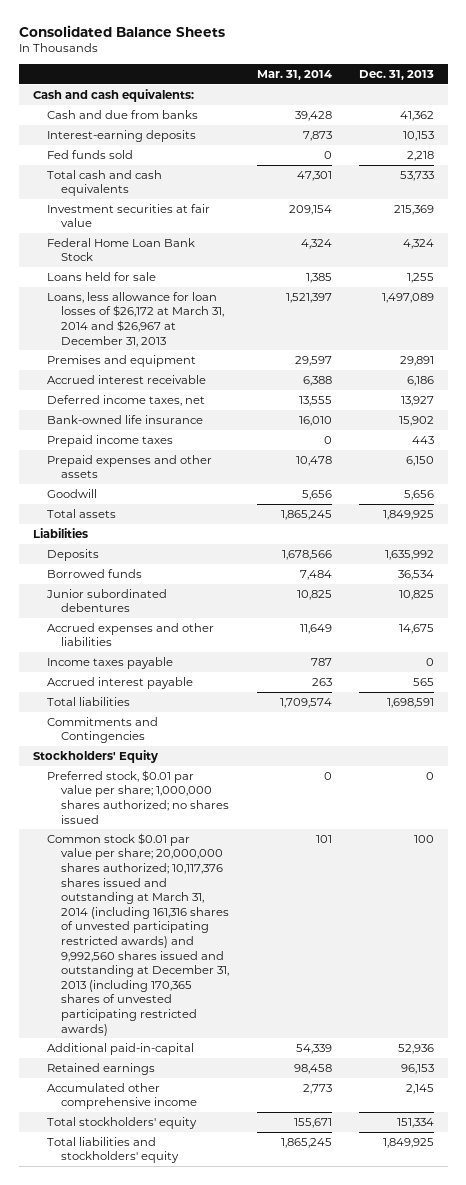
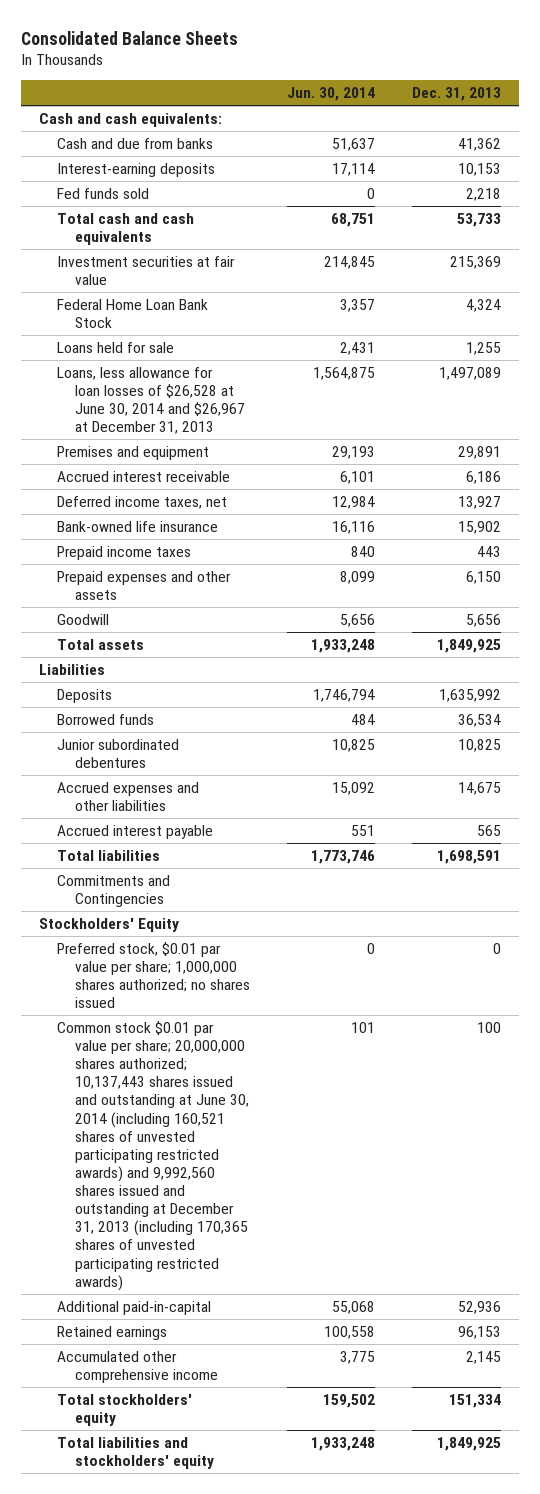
[256,69,332,80] Mar. 31, 2014 -> none
none -> [286,87,375,102] Jun. 30, 2014
[46,291,225,347] Loans, less allowance for loan losses of $26,172 at March 31, 2014 and $26,967 at December 31, 2013 -> [57,366,246,435] Loans, less allowance for loan losses of $26,528 at June 30, 2014 and $26,967 at December 31, 2013
[46,656,173,669] Income taxes payable -> none
[46,832,230,1036] Common stock $0.01 par value per share; 20,000,000 shares authorized; 10,117,376 shares issued and outstanding at March 31, 2014 (including 161,316 shares of unvested participating restricted awards) and 9,992,560 shares issued and outstanding at December 31, 2013 (including 170,365 shares of unvested participating restricted awards) -> [57,1020,250,1291] Common stock $0.01 par value per share; 20,000,000 shares authorized; 10,137,443 shares issued and outstanding at June 30, 2014 (including 160,521 shares of unvested participating restricted awards) and 9,992,560 shares issued and outstanding at December 31, 2013 (including 170,365 shares of unvested participating restricted awards)

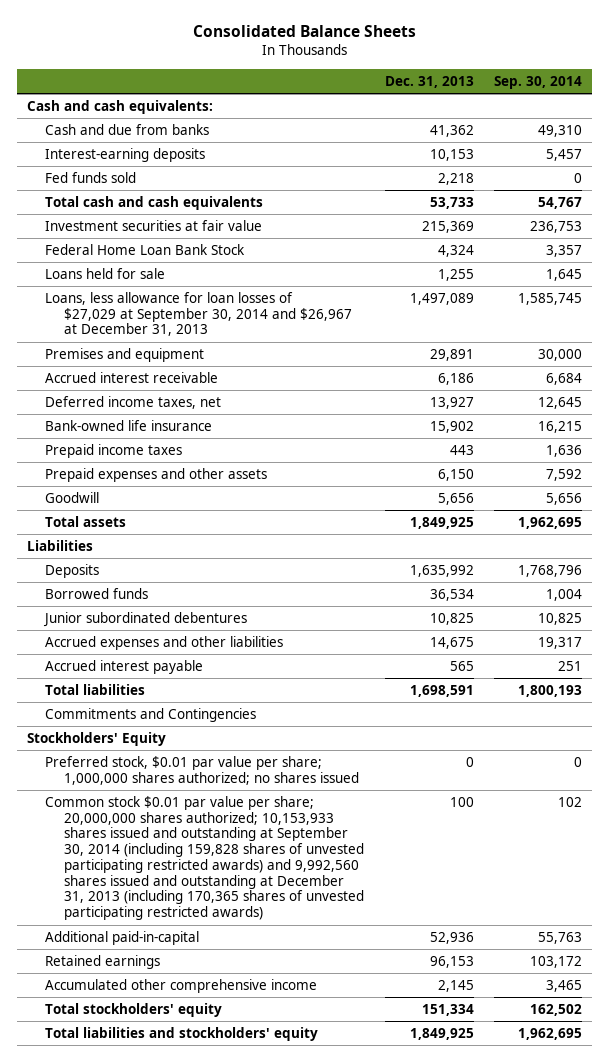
[286,87,375,102] Jun. 30, 2014 -> none
none -> [494,75,583,89] Sep. 30, 2014
[57,366,246,435] Loans, less allowance for loan losses of $26,528 at June 30, 2014 and $26,967 at December 31, 2013 -> [45,292,353,337] Loans, less allowance for loan losses of $27,029 at September 30, 2014 and $26,967 at December 31, 2013
[57,1020,250,1291] Common stock $0.01 par value per share; 20,000,000 shares authorized; 10,137,443 shares issued and outstanding at June 30, 2014 (including 160,521 shares of unvested participating restricted awards) and 9,992,560 shares issued and outstanding at December 31, 2013 (including 170,365 shares of unvested participating restricted awards) -> [45,796,365,921] Common stock $0.01 par value per share; 20,000,000 shares authorized; 10,153,933 shares issued and outstanding at September 30, 2014 (including 159,828 shares of unvested participating restricted awards) and 9,992,560 shares issued and outstanding at December 31, 2013 (including 170,365 shares of unvested participating restricted awards)

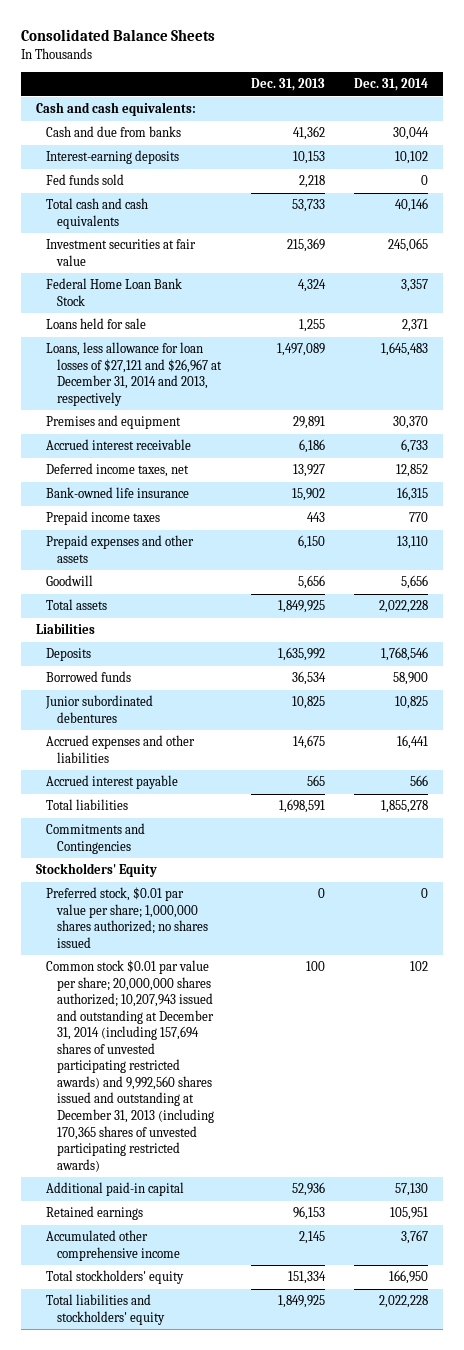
[494,75,583,89] Sep. 30, 2014 -> none
none -> [354,78,429,92] Dec. 31, 2014
[45,292,353,337] Loans, less allowance for loan losses of $27,029 at September 30, 2014 and $26,967 at December 31, 2013 -> [46,342,223,406] Loans, less allowance for loan losses of $27,121 and $26,967 at December 31, 2014 and 2013, respectively
[45,796,365,921] Common stock $0.01 par value per share; 20,000,000 shares authorized; 10,153,933 shares issued and outstanding at September 30, 2014 (including 159,828 shares of unvested participating restricted awards) and 9,992,560 shares issued and outstanding at December 31, 2013 (including 170,365 shares of unvested participating restricted awards) -> [46,960,215,1172] Common stock $0.01 par value per share; 20,000,000 shares authorized; 10,207,943 issued and outstanding at December 31, 2014 (including 157,694 shares of unvested participating restricted awards) and 9,992,560 shares issued and outstanding at December 31, 2013 (including 170,365 shares of unvested participating restricted awards)
[45,931,200,946] Additional paid-in-capital -> [46,1182,185,1197] Additional paid-in capital

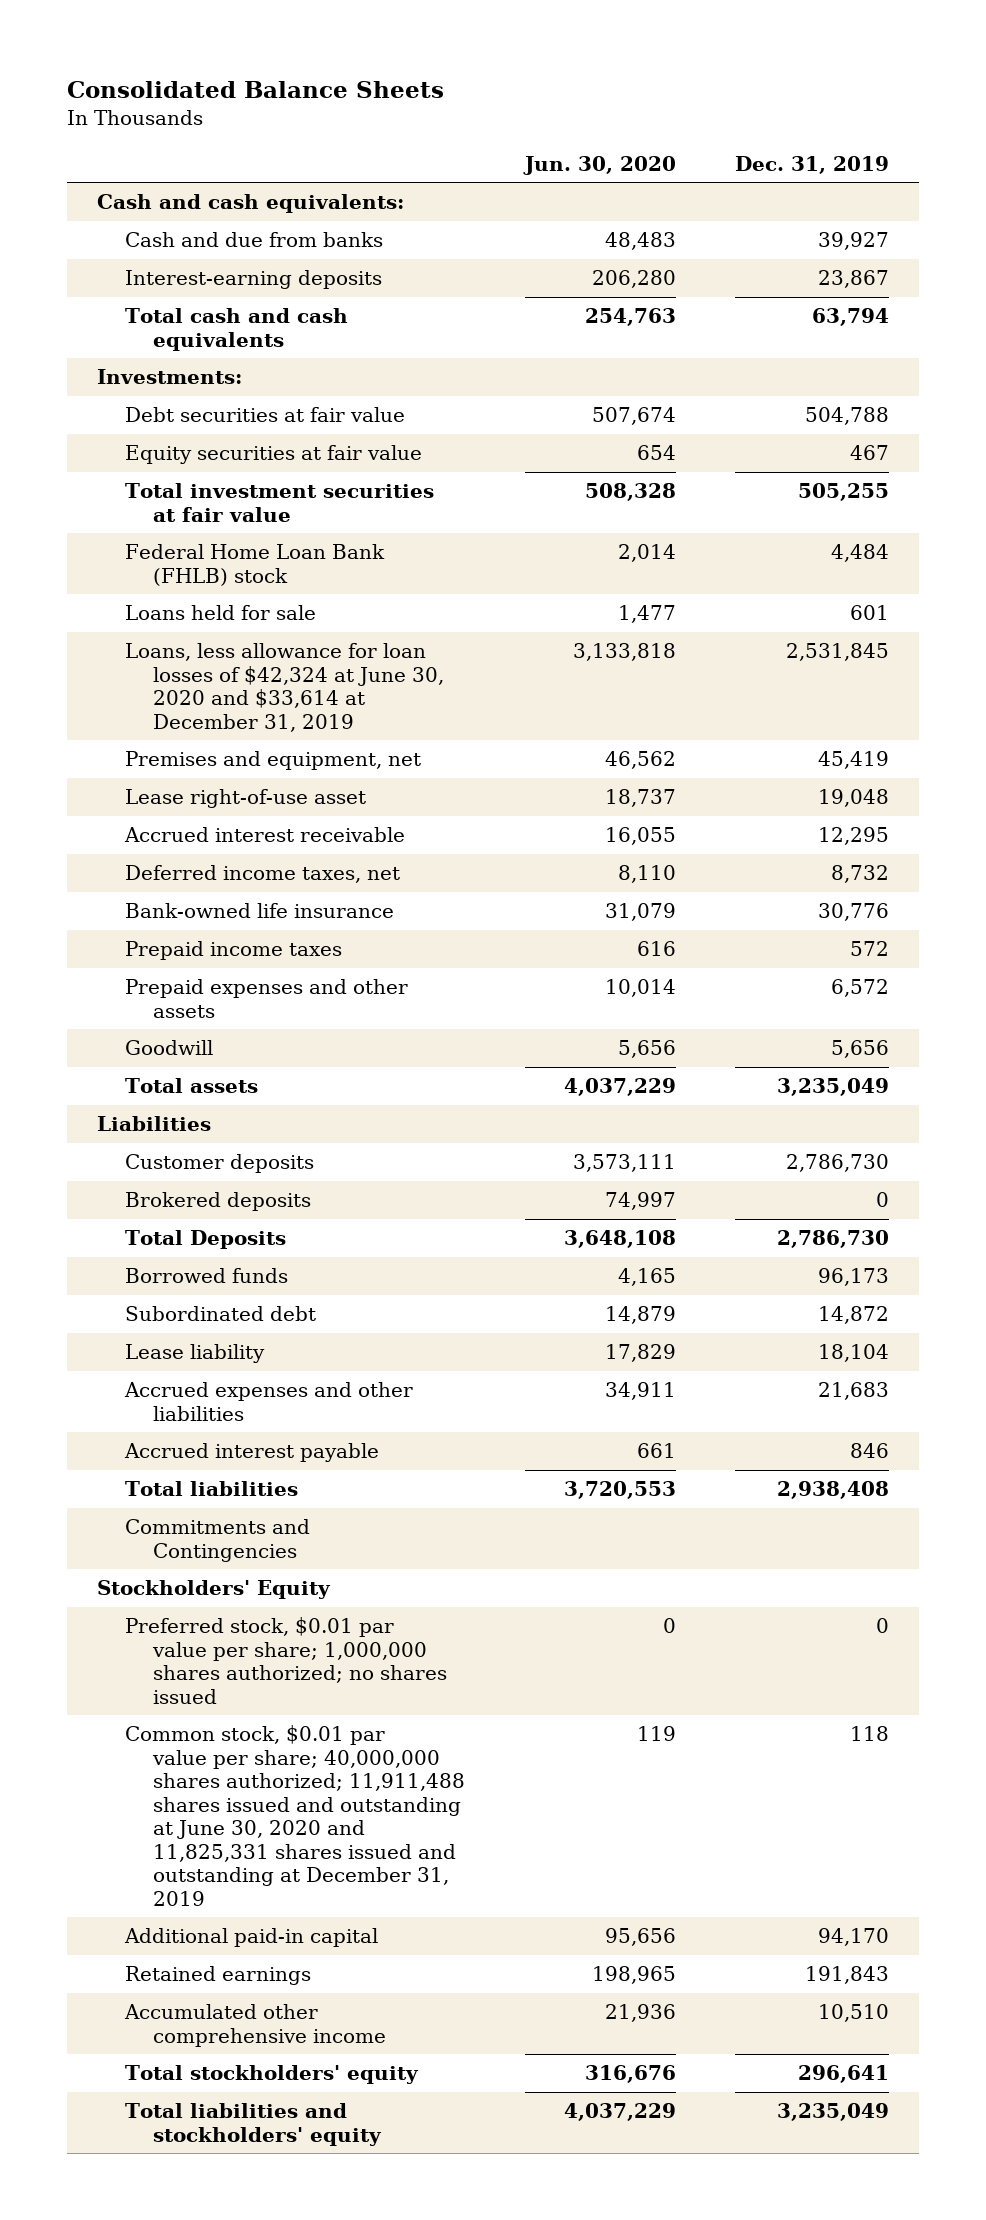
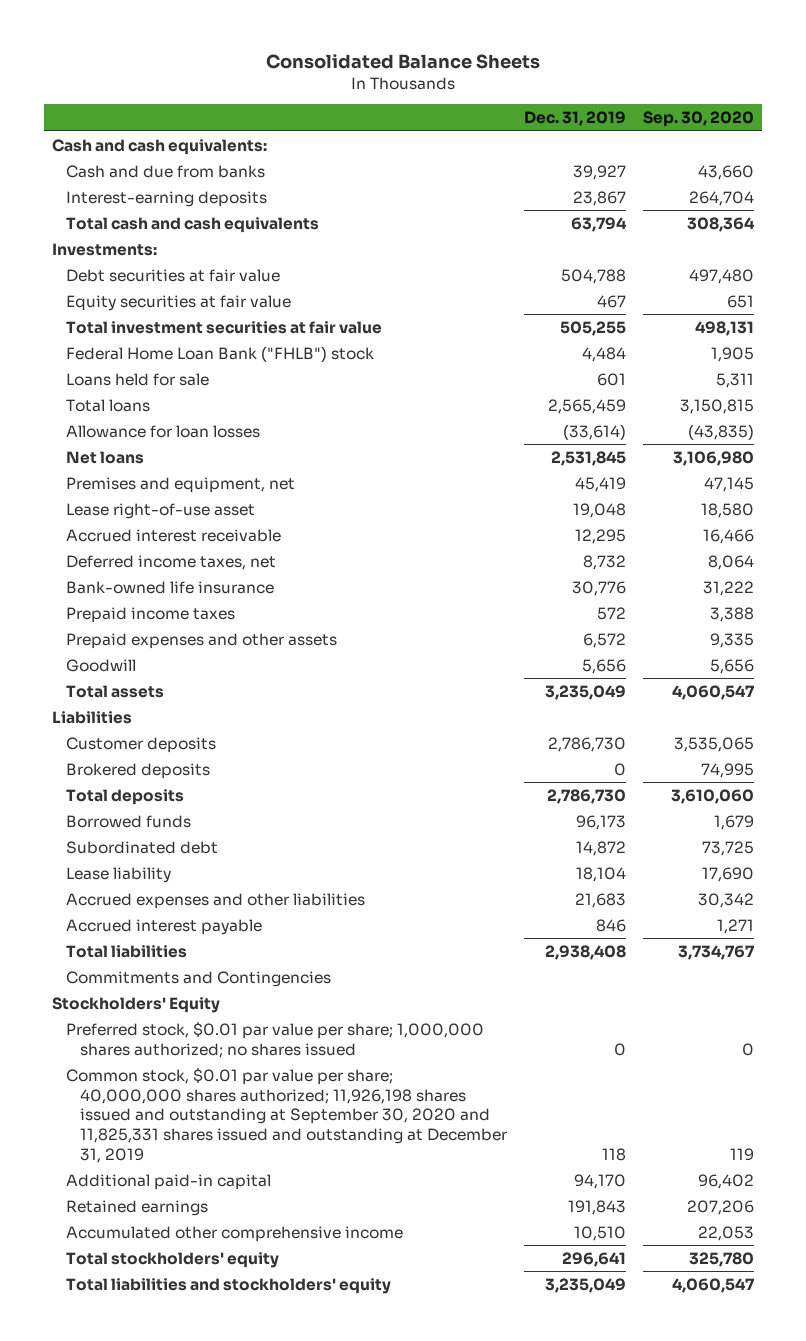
[522,155,676,175] Jun. 30, 2020 -> none
none -> [642,111,754,128] Sep. 30, 2020
[124,544,385,586] Federal Home Loan Bank (FHLB) stock -> [66,345,375,362] Federal Home Loan Bank ("FHLB") stock
none -> [66,398,151,412] Total loans
none -> [66,424,261,438] Allowance for loan losses
[124,643,445,732] Loans, less allowance for loan losses of $42,324 at June 30, 2020 and $33,614 at December 31, 2019 -> [66,450,145,464] Net loans
[124,1230,286,1250] Total Deposits -> [66,788,185,805] Total deposits
[124,1725,466,1906] Common stock, $0.01 par value per share; 40,000,000 shares authorized; 11,911,488 shares issued and outstanding at June 30, 2020 and 11,825,331 shares issued and outstanding at December 31, 2019 -> [66,1067,508,1163] Common stock, $0.01 par value per share; 40,000,000 shares authorized; 11,926,198 shares issued and outstanding at September 30, 2020 and 11,825,331 shares issued and outstanding at December 31, 2019

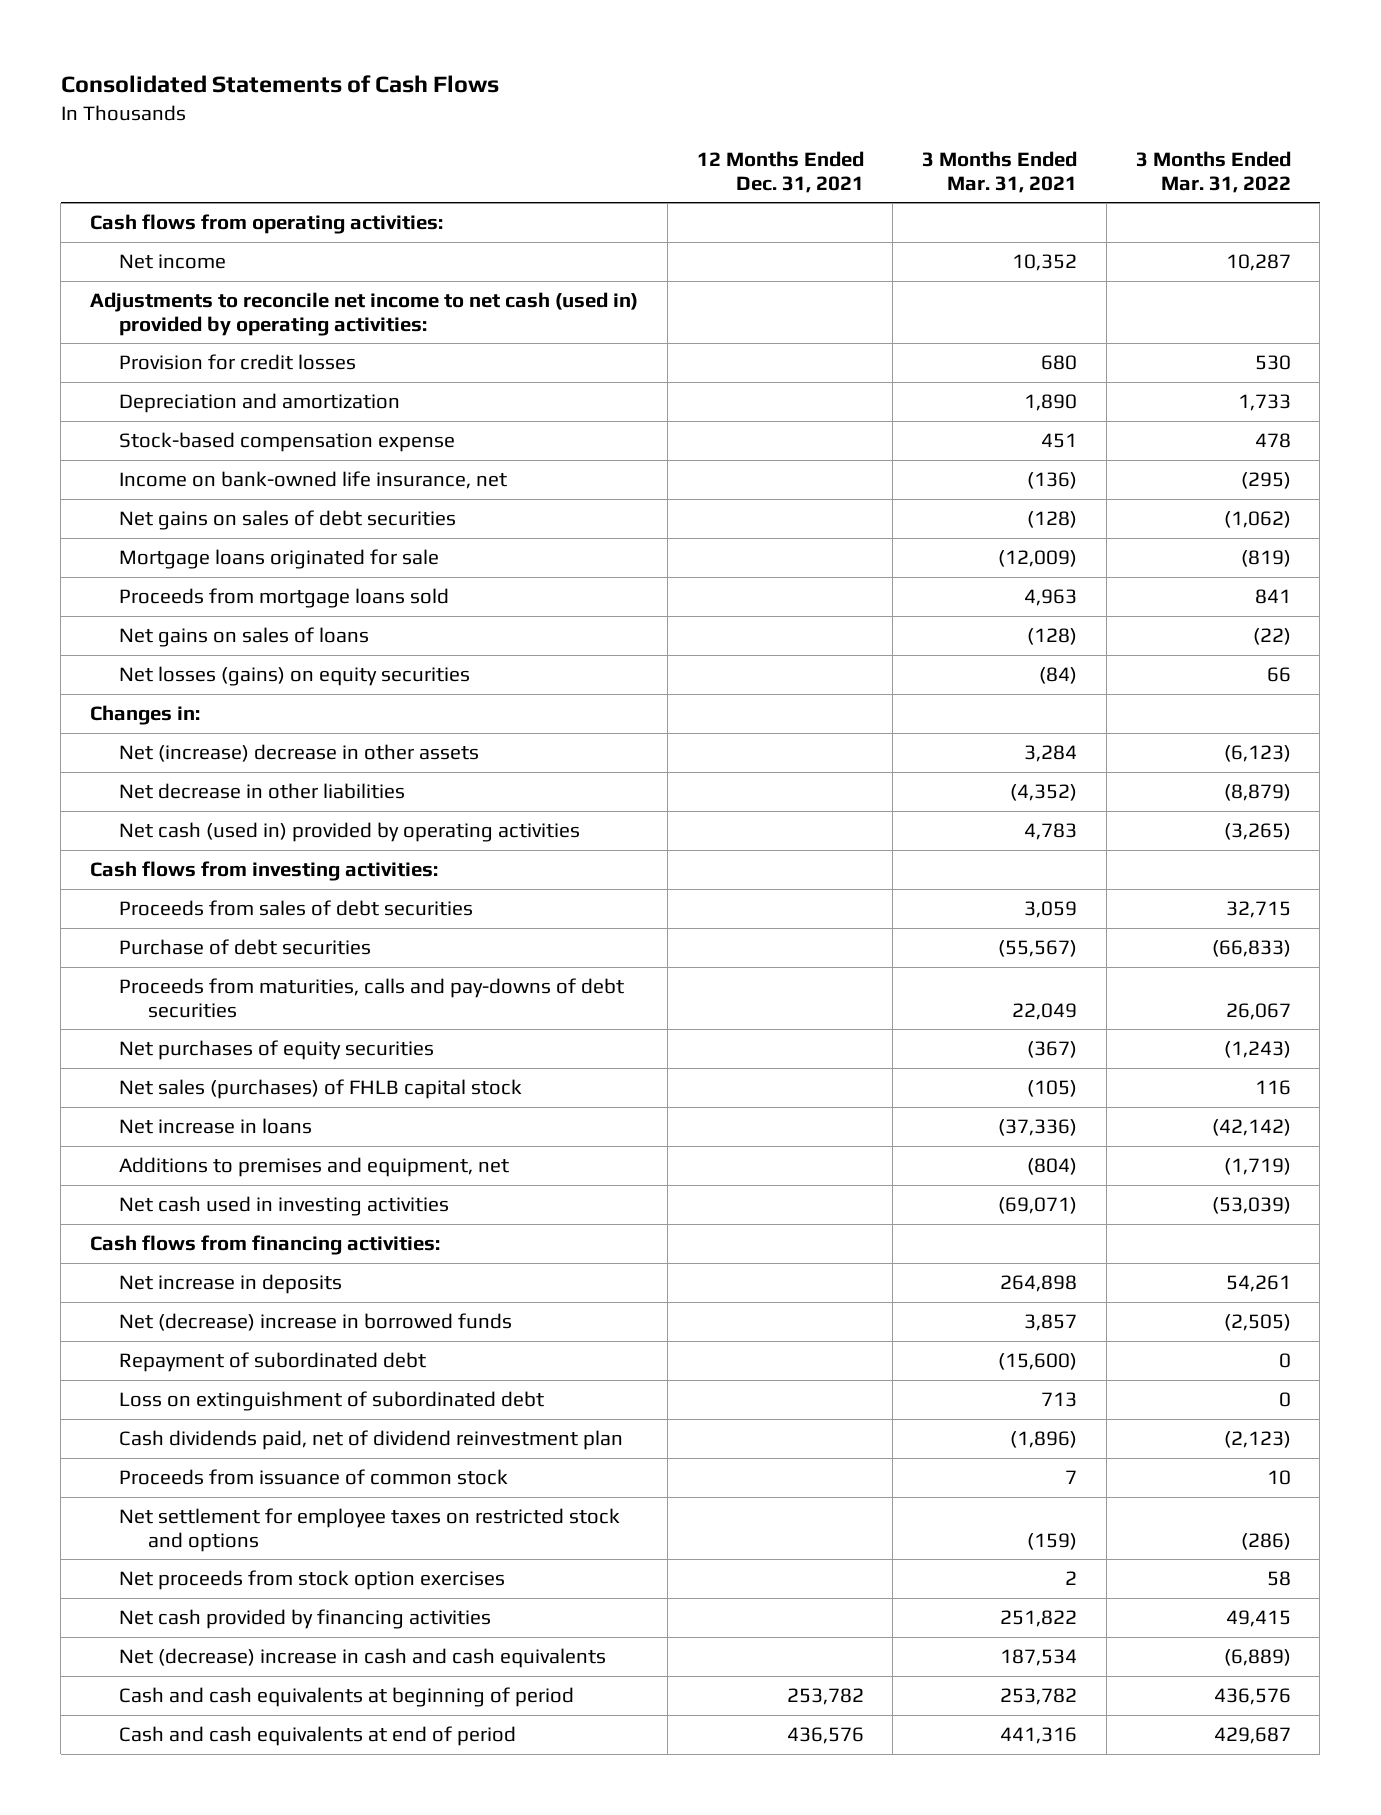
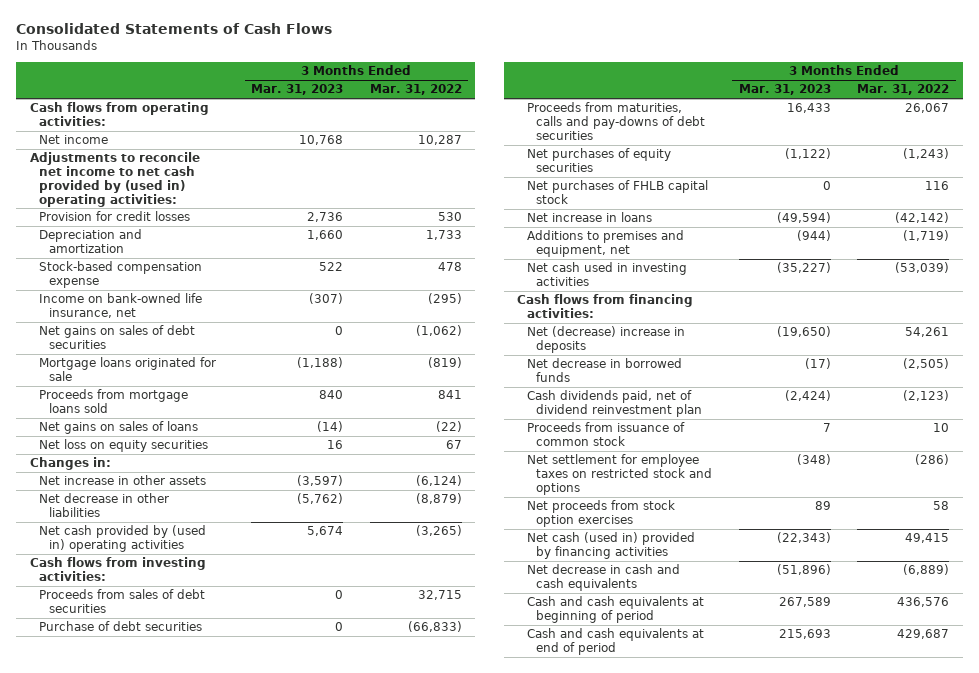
[696,151,864,193] 12 Months Ended Dec. 31, 2021 -> none
[922,151,1078,193] 3 Months Ended Mar. 31, 2021 -> none
none -> [251,84,344,96] Mar. 31, 2023
[90,291,639,336] Adjustments to reconcile net income to net cash (used in) provided by operating activities: -> [29,152,200,207] Adjustments to reconcile net income to net cash provided by (used in) operating activities:
[118,665,470,686] Net losses (gains) on equity securities -> [39,439,209,453] Net loss on equity securities
[1266,666,1291,682] 66 -> [445,440,462,450] 67
[118,743,479,762] Net (increase) decrease in other assets -> [39,475,207,486] Net increase in other assets
[1223,744,1291,762] (6,123) -> [415,475,462,487] (6,124)
[118,821,580,842] Net cash (used in) provided by operating activities -> [39,525,207,553] Net cash provided by (used in) operating activities
[118,1078,522,1099] Net sales (purchases) of FHLB capital stock -> [526,180,708,205] Net purchases of FHLB capital stock
[118,1351,426,1372] Repayment of subordinated debt -> none
[118,1390,544,1411] Loss on extinguishment of subordinated debt -> none
[118,1273,342,1294] Net increase in deposits -> [526,326,685,354] Net (decrease) increase in deposits
[118,1312,512,1331] Net (decrease) increase in borrowed funds -> [526,358,682,383] Net decrease in borrowed funds
[118,1608,491,1629] Net cash provided by financing activities -> [526,532,695,560] Net cash (used in) provided by financing activities
[118,1647,606,1668] Net (decrease) increase in cash and cash equivalents -> [526,564,680,592] Net decrease in cash and cash equivalents

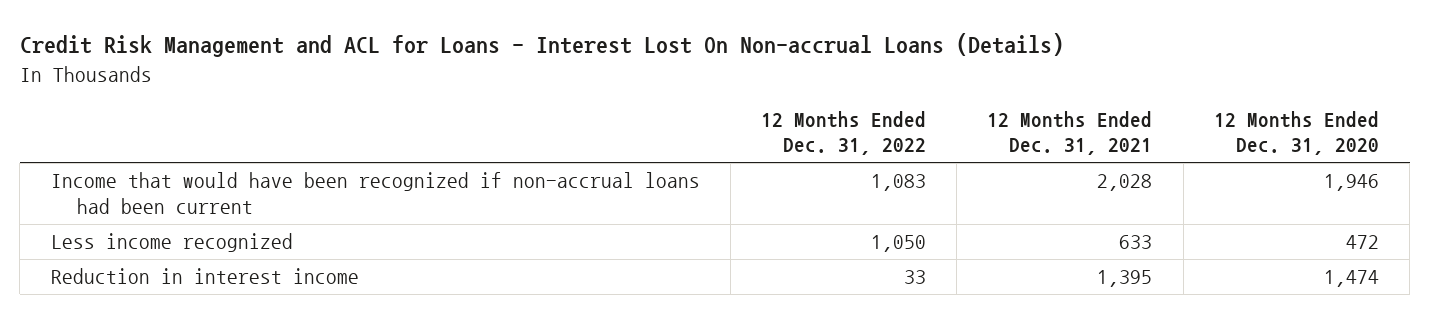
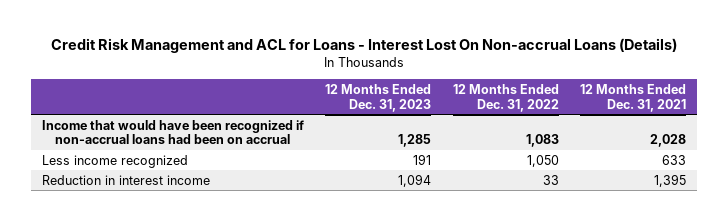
[1213,111,1379,156] 12 Months Ended Dec. 31, 2020 -> none
none -> [325,84,432,112] 12 Months Ended Dec. 31, 2023
[50,172,700,214] Income that would have been recognized if non-accrual loans had been current -> [41,119,304,145] Income that would have been recognized if non-accrual loans had been on accrual

